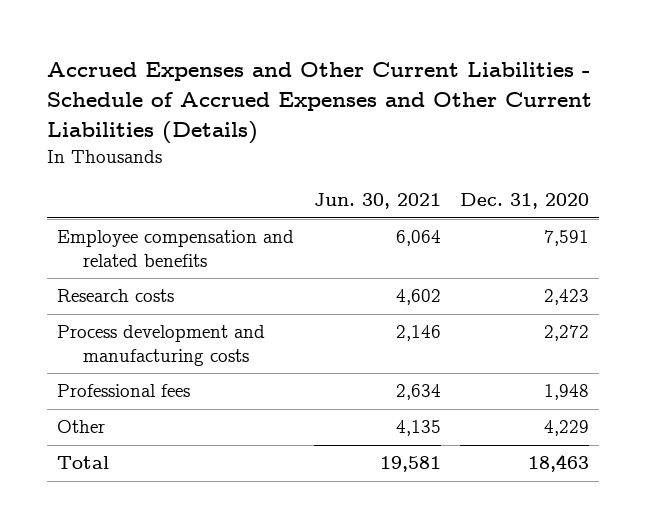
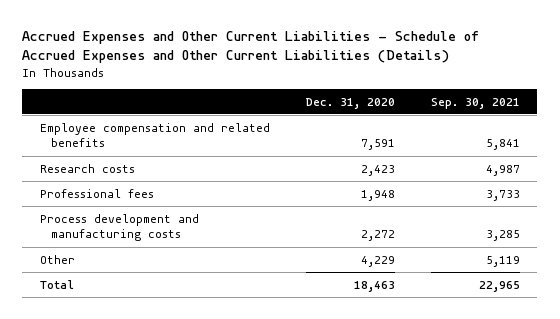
[313,193,441,210] Jun. 30, 2021 -> none
none -> [430,97,520,109] Sep. 30, 2021
[56,325,265,367] Process development and manufacturing costs -> [40,213,200,242] Process development and manufacturing costs

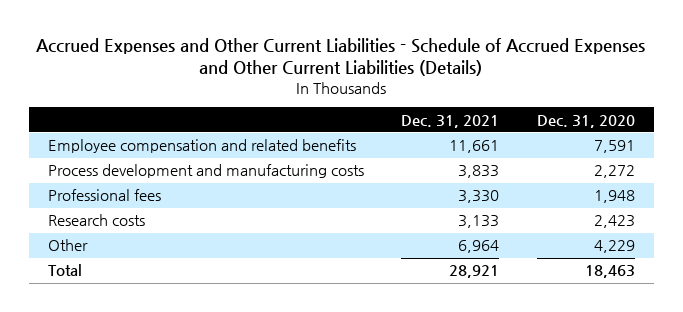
[430,97,520,109] Sep. 30, 2021 -> none
none -> [401,114,500,128] Dec. 31, 2021
[40,188,155,198] Professional fees -> [47,189,161,202] Professional fees
[40,163,136,173] Research costs -> [47,214,145,227] Research costs

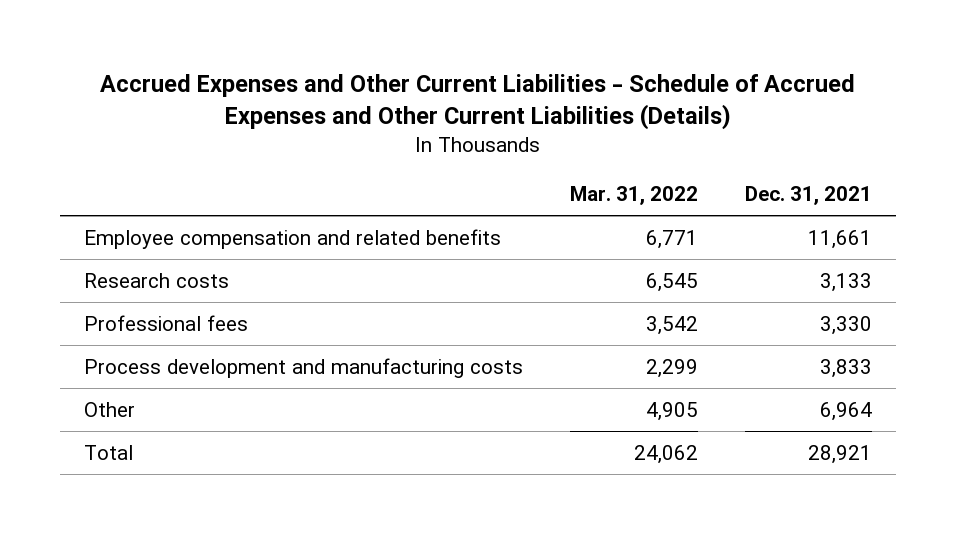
[536,114,635,128] Dec. 31, 2020 -> none
none -> [570,186,699,206] Mar. 31, 2022
[47,189,161,202] Professional fees -> [83,314,248,331] Professional fees
[47,164,364,179] Process development and manufacturing costs -> [83,357,523,378] Process development and manufacturing costs

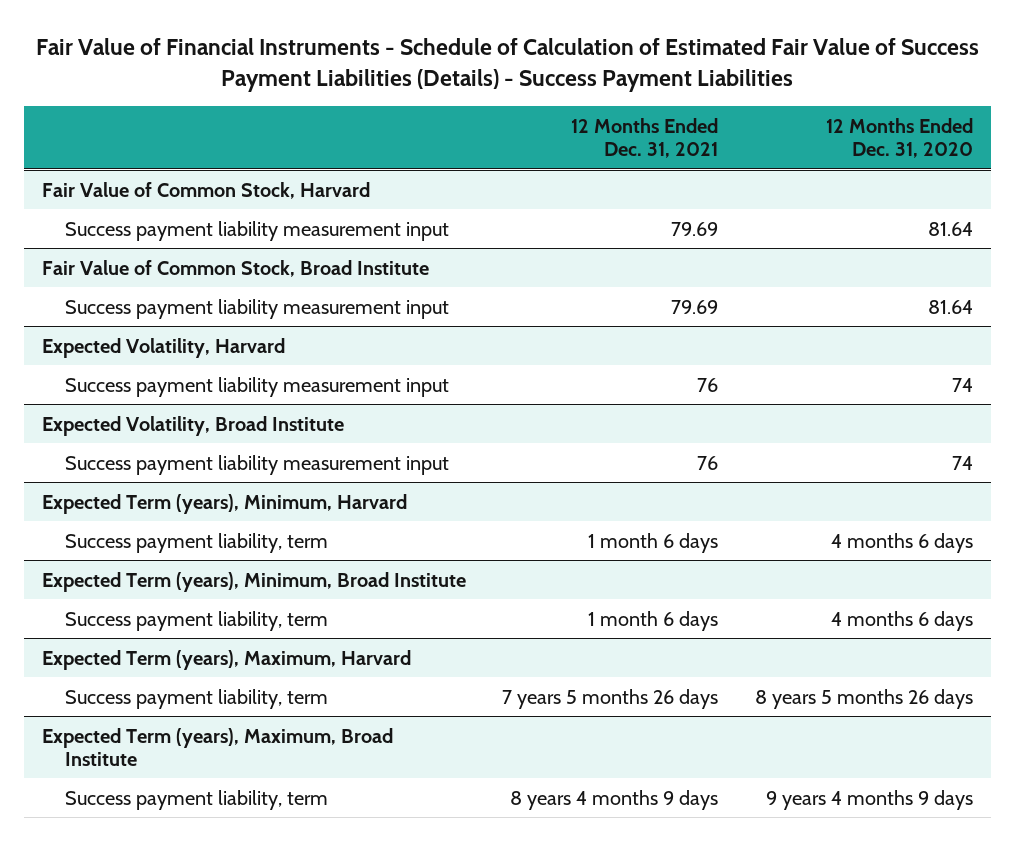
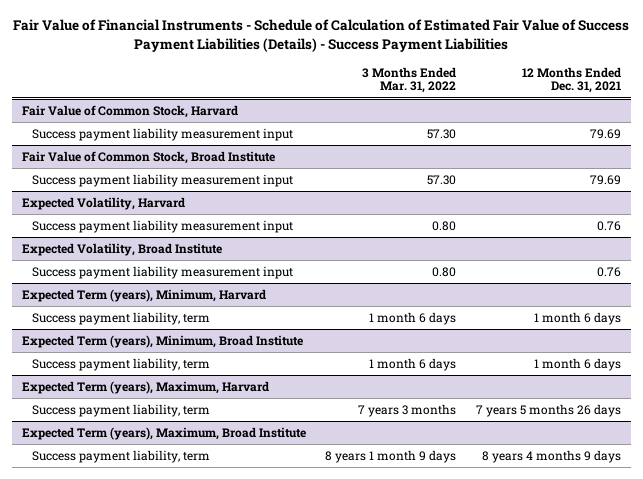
[826,117,974,159] 12 Months Ended Dec. 31, 2020 -> none
none -> [362,66,457,94] 3 Months Ended Mar. 31, 2022
[697,377,719,392] 76 -> [597,220,622,231] 0.76
[697,455,719,470] 76 -> [597,266,622,277] 0.76

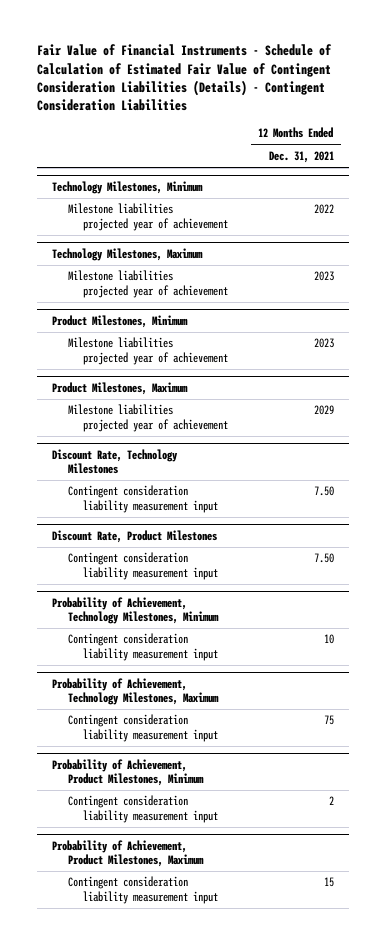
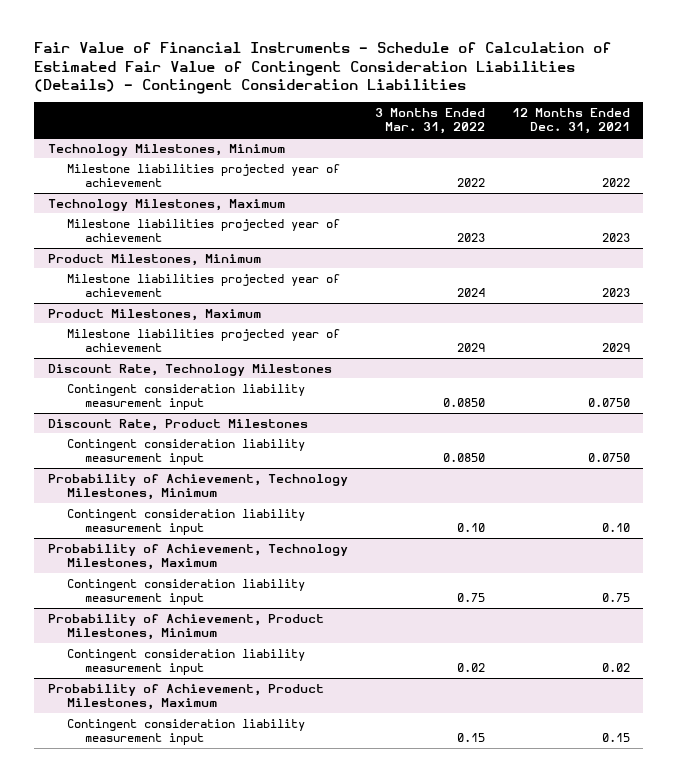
none -> [374,108,485,135] 3 Months Ended Mar. 31, 2022
[313,486,334,497] 7.50 -> [587,398,630,408] 0.0750
[313,553,334,564] 7.50 -> [587,453,630,463] 0.0750
[323,634,334,645] 10 -> [601,523,630,533] 0.10
[323,715,334,726] 75 -> [601,593,630,603] 0.75
[328,796,334,806] 2 -> [601,663,630,673] 0.02
[323,877,334,888] 15 -> [601,733,630,743] 0.15

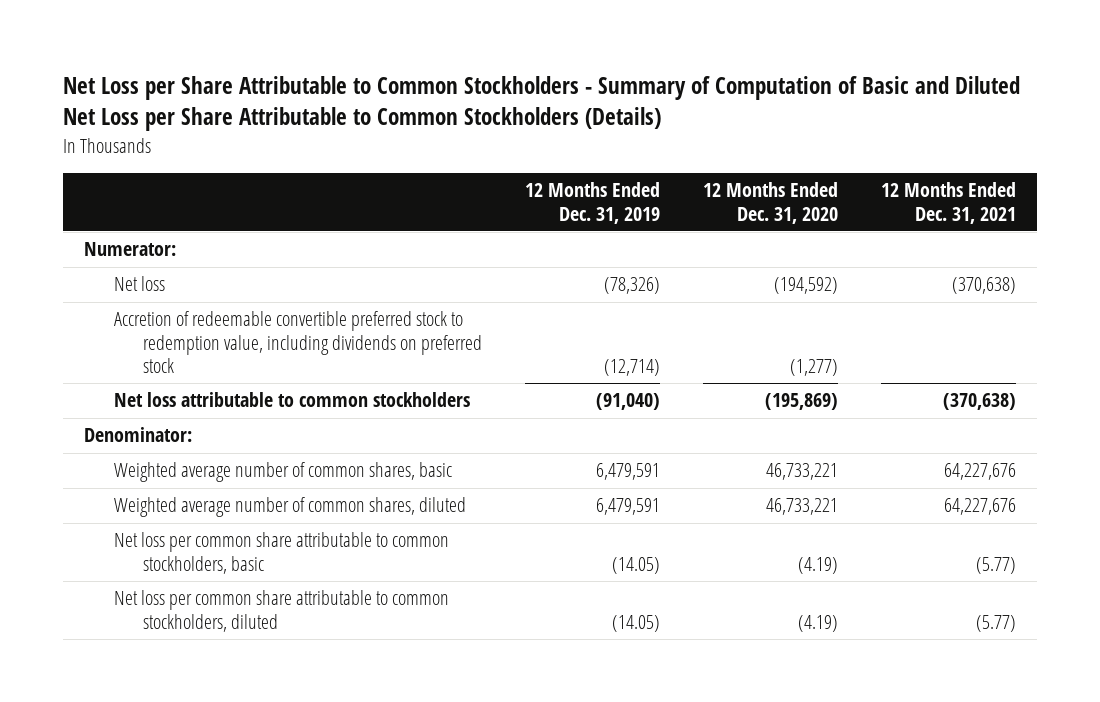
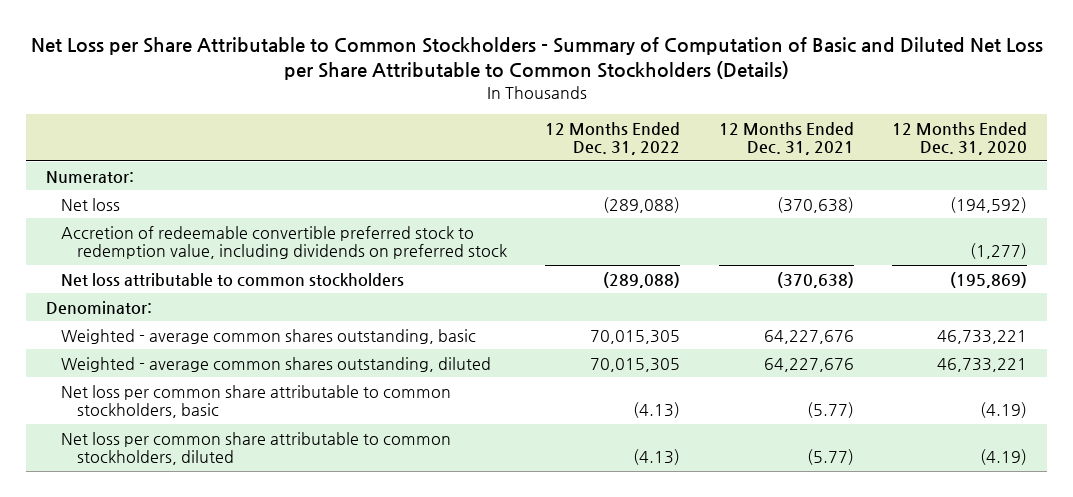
[524,182,660,224] 12 Months Ended Dec. 31, 2019 -> none
none -> [545,121,681,156] 12 Months Ended Dec. 31, 2022
[113,462,452,483] Weighted average number of common shares, basic -> [61,328,477,344] Weighted - average common shares outstanding, basic
[113,497,466,518] Weighted average number of common shares, diluted -> [61,356,492,372] Weighted - average common shares outstanding, diluted

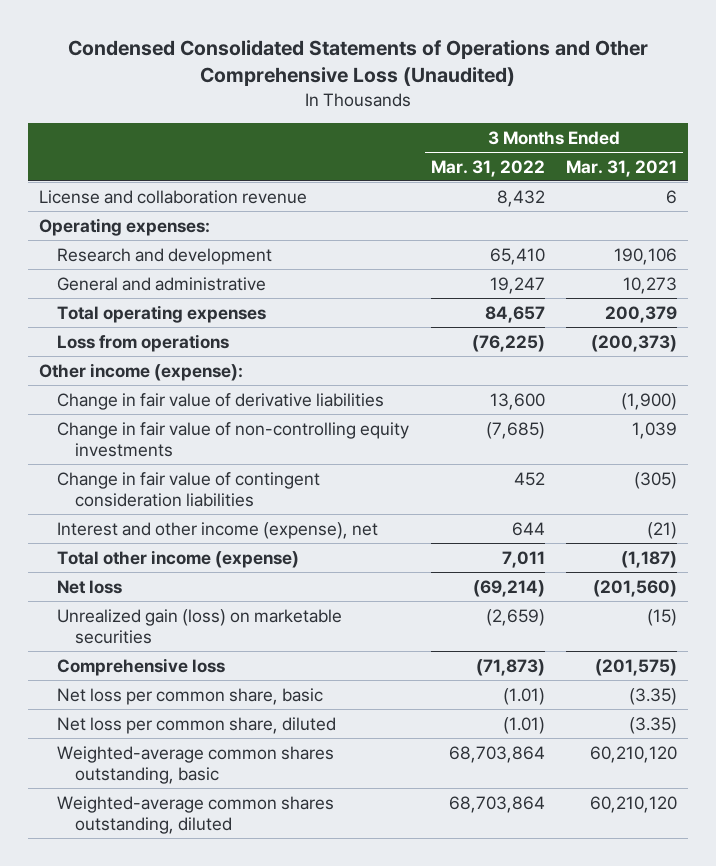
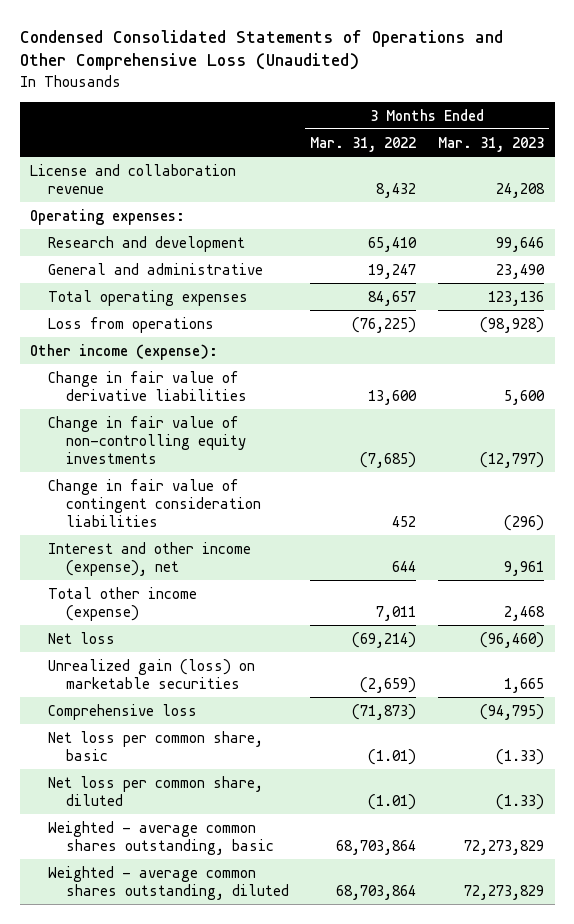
[566,159,678,177] Mar. 31, 2021 -> none
none -> [437,136,544,152] Mar. 31, 2023
[56,745,334,784] Weighted-average common shares outstanding, basic -> [48,820,274,855] Weighted - average common shares outstanding, basic
[56,795,334,834] Weighted-average common shares outstanding, diluted -> [48,865,289,900] Weighted - average common shares outstanding, diluted

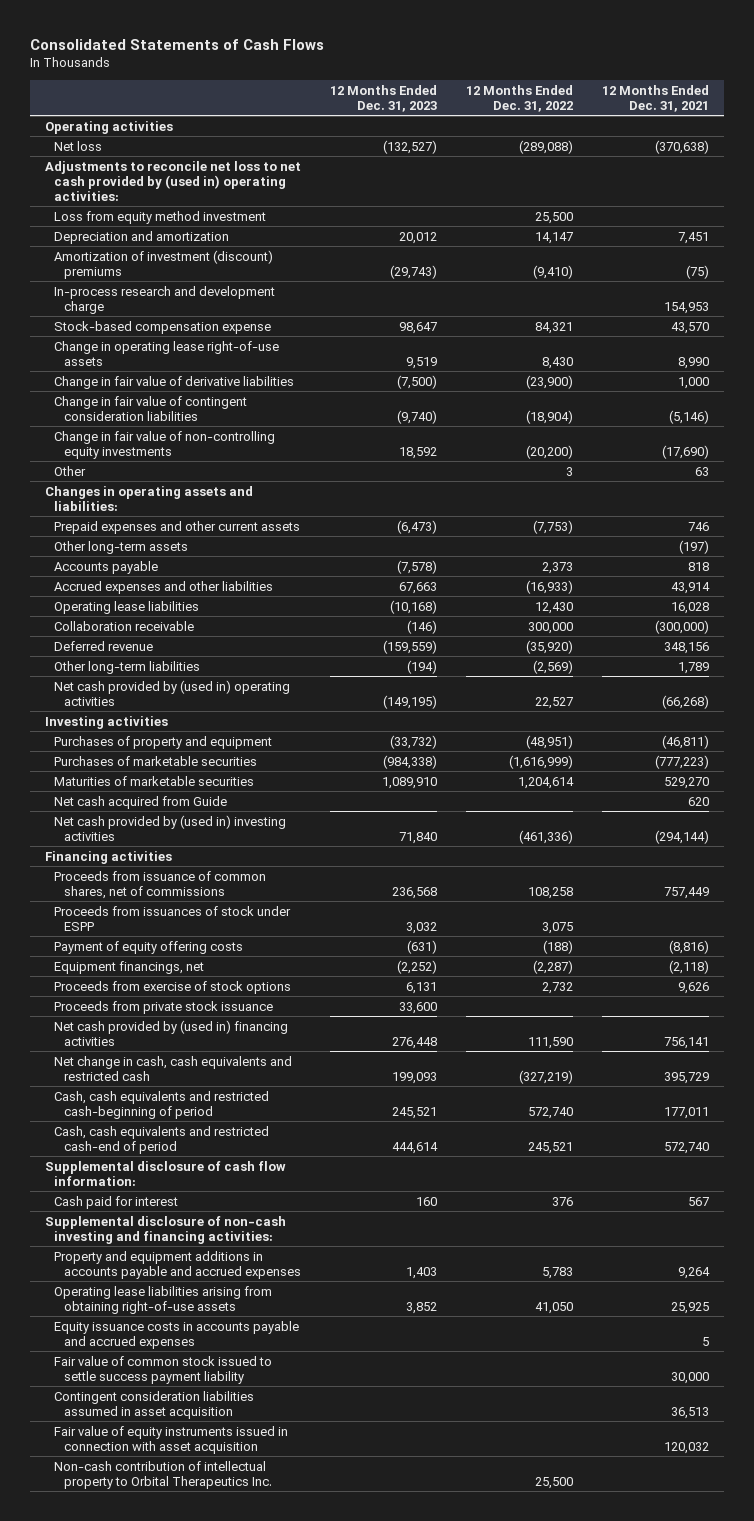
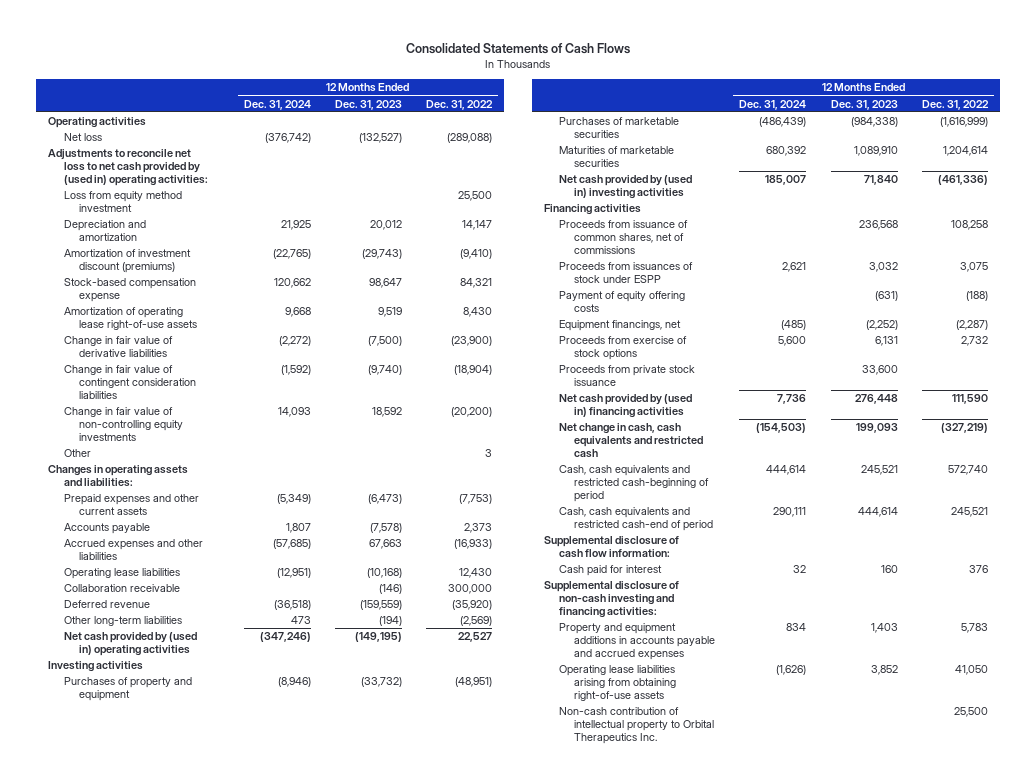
[602,84,710,113] 12 Months Ended Dec. 31, 2021 -> none
none -> [243,99,311,110] Dec. 31, 2024
[54,285,276,314] In-process research and development charge -> none
[54,249,274,279] Amortization of investment (discount) premiums -> [63,249,191,274] Amortization of investment discount (premiums)
[54,340,280,366] Change in operating lease right-of-use assets -> [63,307,197,331] Amortization of operating lease right-of-use assets
[54,540,189,554] Other long-term assets -> none
[54,795,228,809] Net cash acquired from Guide -> none
[54,1320,300,1349] Equity issuance costs in accounts payable and accrued expenses -> none
[54,1355,273,1384] Fair value of common stock issued to settle success payment liability -> none
[54,1390,255,1419] Contingent consideration liabilities assumed in asset acquisition -> none
[54,1425,289,1454] Fair value of equity instruments issued in connection with asset acquisition -> none

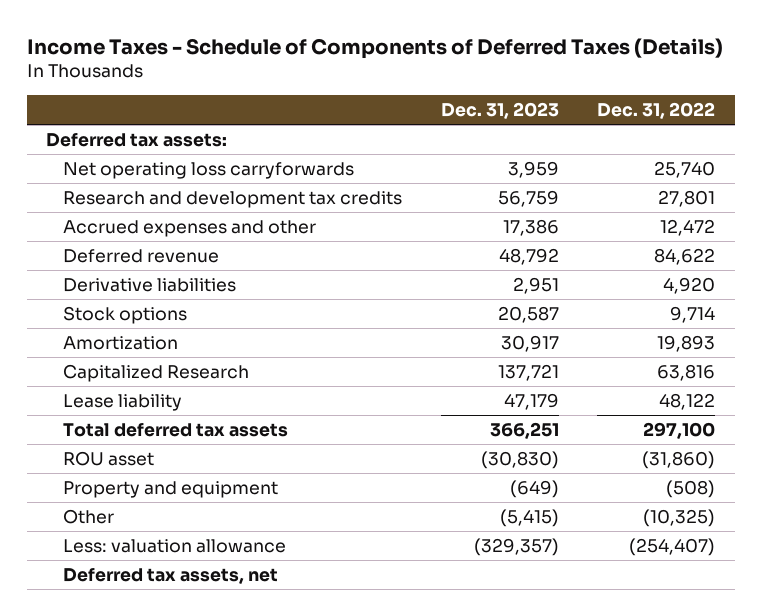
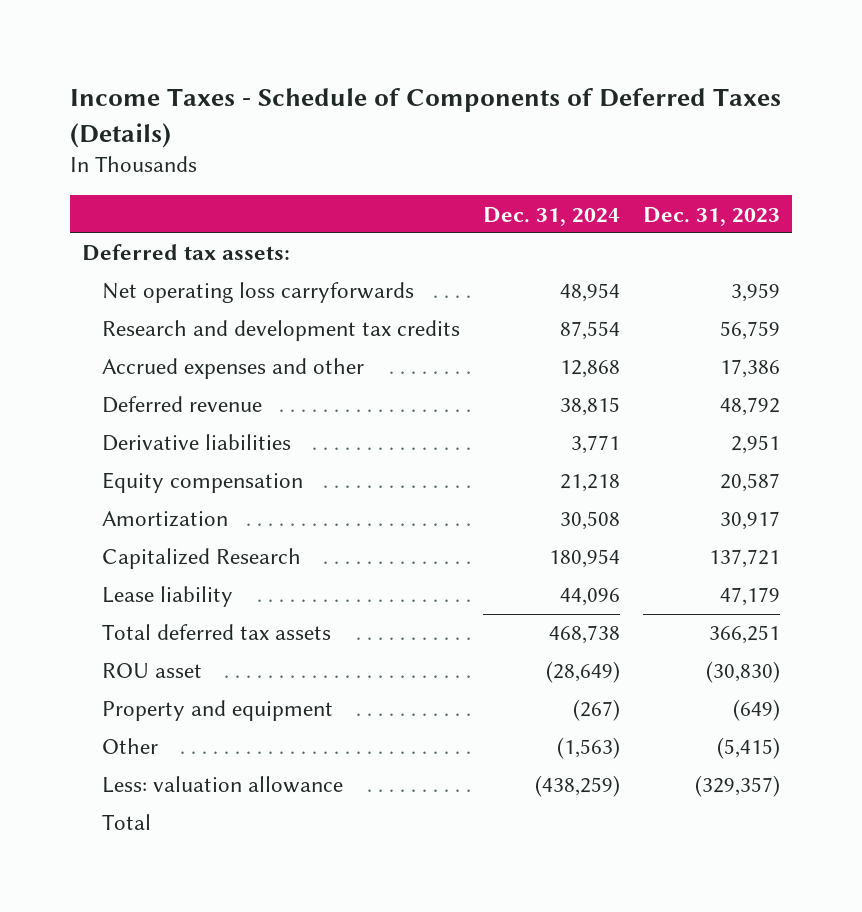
[597,101,716,119] Dec. 31, 2022 -> none
none -> [482,206,620,226] Dec. 31, 2024
[63,306,188,325] Stock options -> [101,472,303,494] Equity compensation
[63,568,279,585] Deferred tax assets, net -> [101,814,151,831] Total

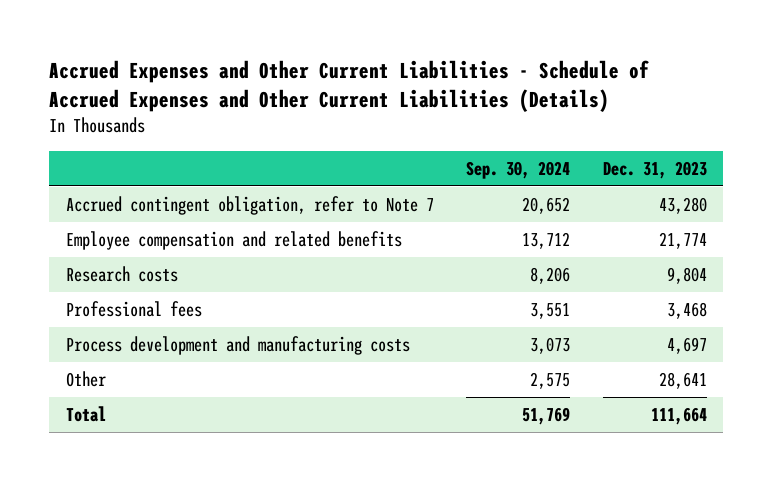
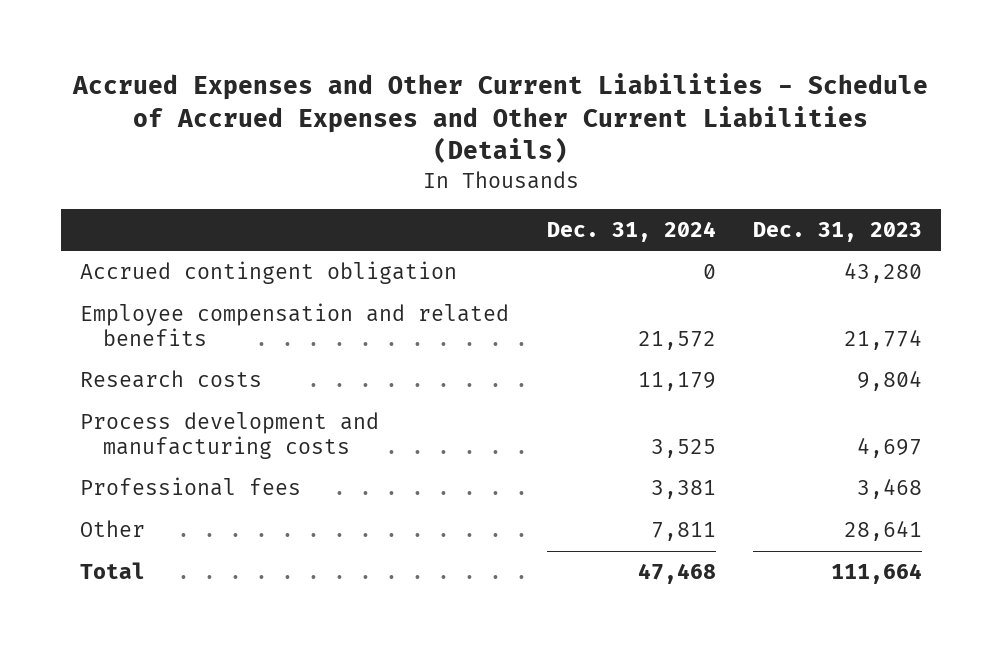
[466,160,571,179] Sep. 30, 2024 -> none
none -> [546,220,716,242] Dec. 31, 2024
[65,195,434,215] Accrued contingent obligation, refer to Note 7 -> [80,261,458,285] Accrued contingent obligation
[65,300,202,317] Professional fees -> [80,477,302,497] Professional fees

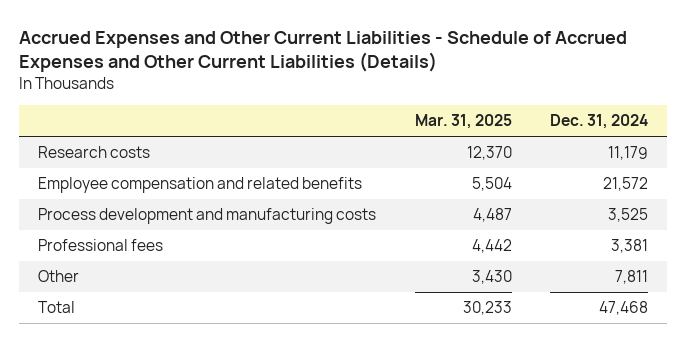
[753,221,923,242] Dec. 31, 2023 -> none
none -> [414,114,512,130] Mar. 31, 2025
[80,261,458,285] Accrued contingent obligation -> none
[80,303,510,346] Employee compensation and related benefits -> [38,177,363,194] Employee compensation and related benefits

